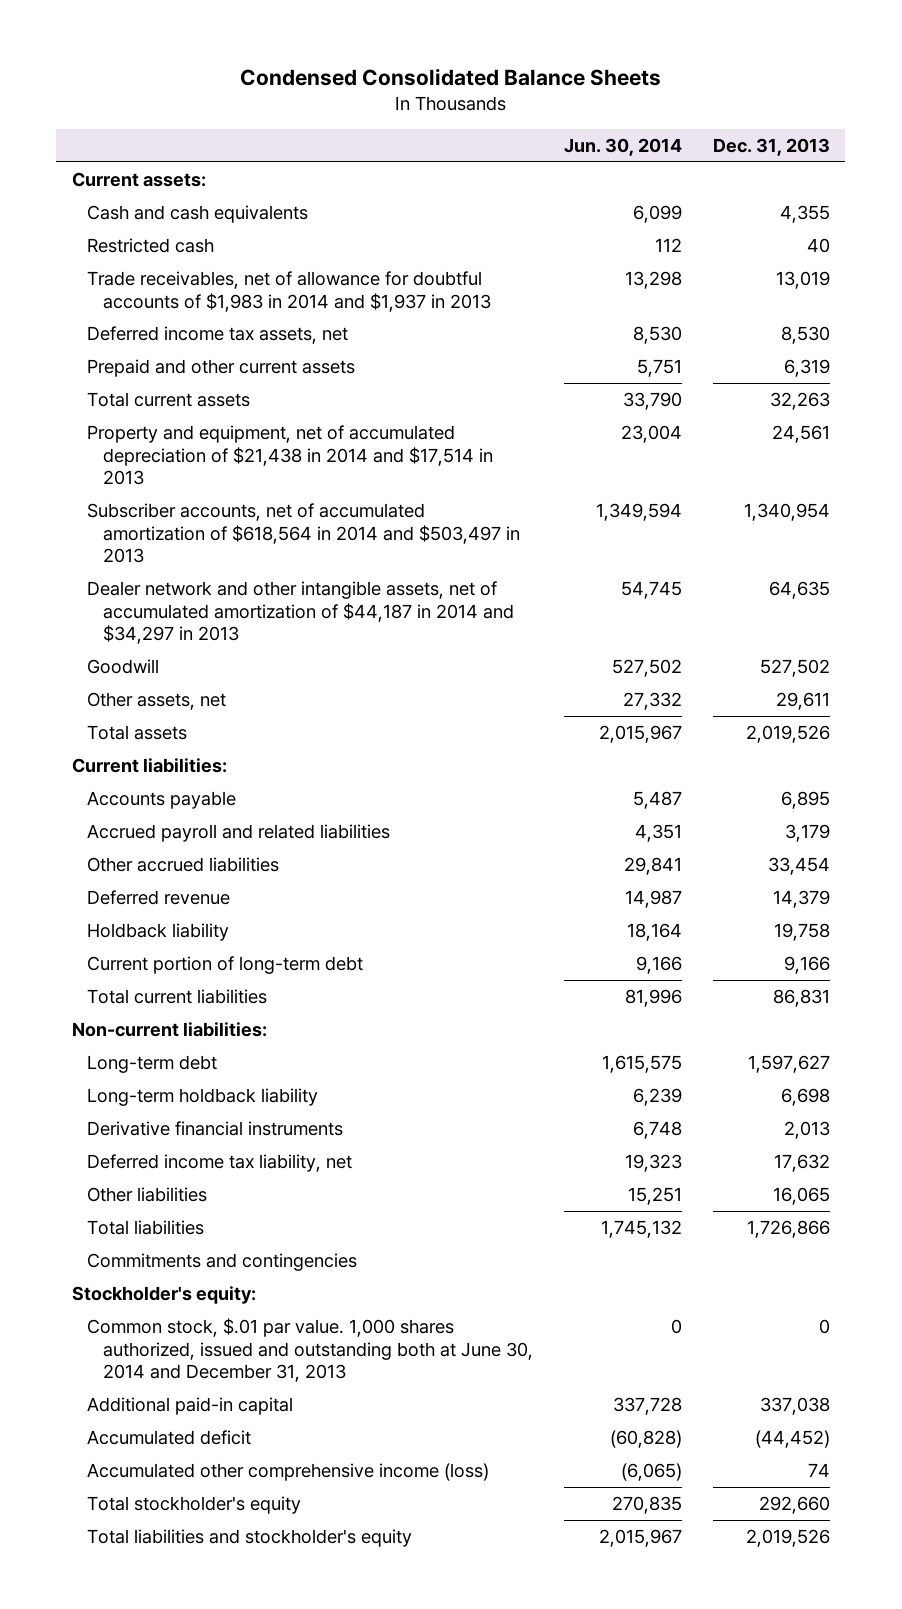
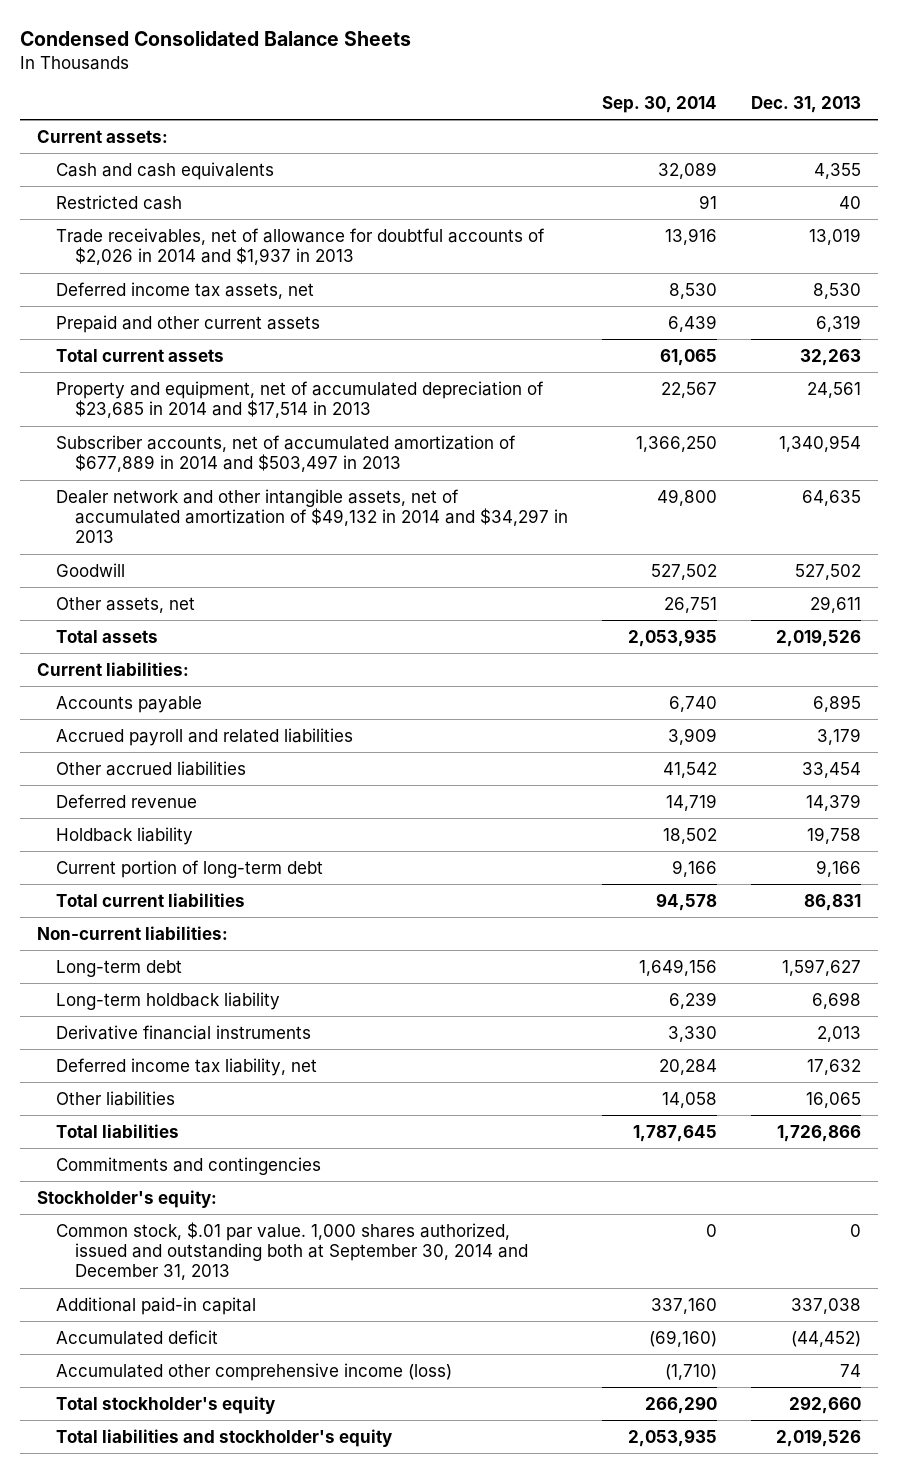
[563,138,682,157] Jun. 30, 2014 -> none
none -> [602,95,718,113] Sep. 30, 2014
[87,270,491,312] Trade receivables, net of allowance for doubtful accounts of $1,983 in 2014 and $1,937 in 2013 -> [56,227,546,266] Trade receivables, net of allowance for doubtful accounts of $2,026 in 2014 and $1,937 in 2013
[87,424,493,486] Property and equipment, net of accumulated depreciation of $21,438 in 2014 and $17,514 in 2013 -> [56,380,545,419] Property and equipment, net of accumulated depreciation of $23,685 in 2014 and $17,514 in 2013
[87,502,520,564] Subscriber accounts, net of accumulated amortization of $618,564 in 2014 and $503,497 in 2013 -> [56,434,517,473] Subscriber accounts, net of accumulated amortization of $677,889 in 2014 and $503,497 in 2013
[87,580,514,645] Dealer network and other intangible assets, net of accumulated amortization of $44,187 in 2014 and $34,297 in 2013 -> [56,488,569,544] Dealer network and other intangible assets, net of accumulated amortization of $49,132 in 2014 and $34,297 in 2013
[87,1317,533,1383] Common stock, $.01 par value. 1,000 shares authorized, issued and outstanding both at June 30, 2014 and December 31, 2013 -> [56,1221,529,1281] Common stock, $.01 par value. 1,000 shares authorized, issued and outstanding both at September 30, 2014 and December 31, 2013

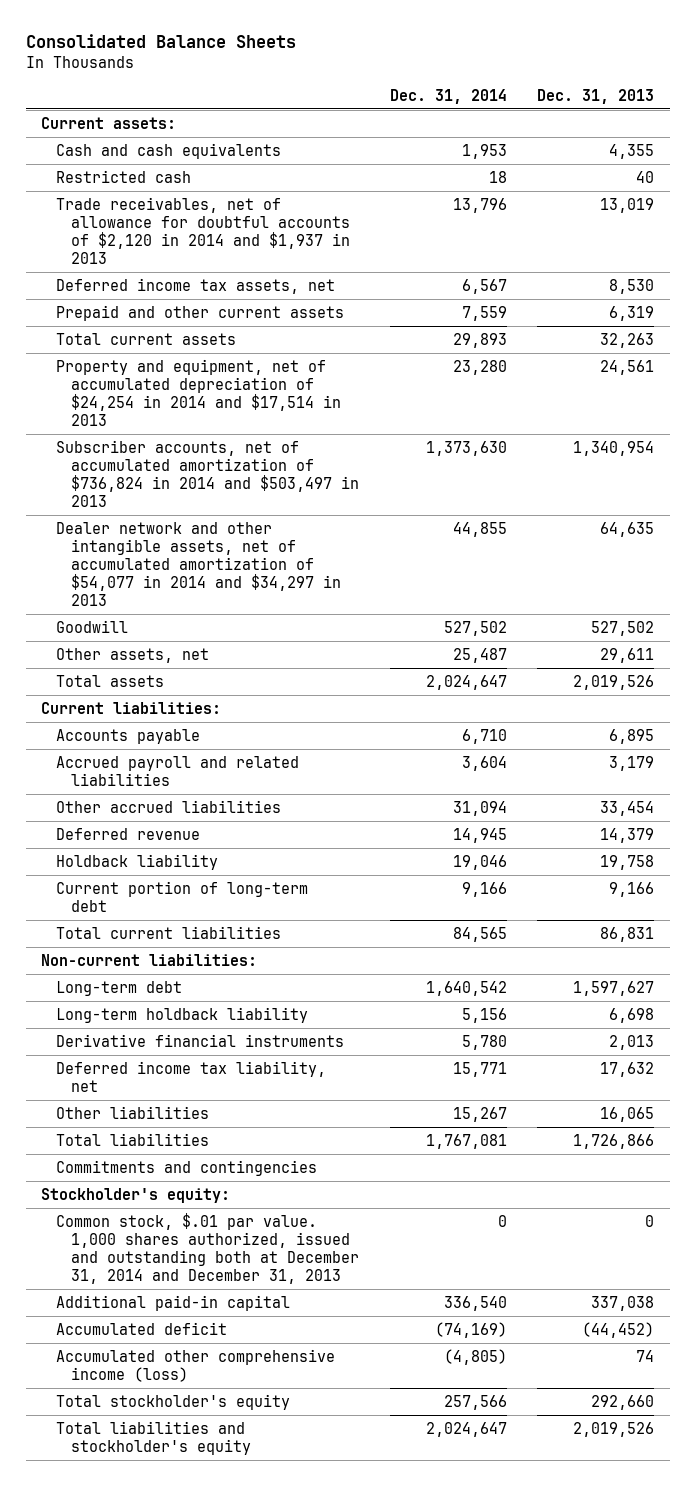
[20,31,412,47] Condensed Consolidated Balance Sheets -> [25,34,296,49] Consolidated Balance Sheets
[602,95,718,113] Sep. 30, 2014 -> none
none -> [389,88,507,104] Dec. 31, 2014
[56,227,546,266] Trade receivables, net of allowance for doubtful accounts of $2,026 in 2014 and $1,937 in 2013 -> [56,196,351,264] Trade receivables, net of allowance for doubtful accounts of $2,120 in 2014 and $1,937 in 2013
[56,380,545,419] Property and equipment, net of accumulated depreciation of $23,685 in 2014 and $17,514 in 2013 -> [56,358,342,426] Property and equipment, net of accumulated depreciation of $24,254 in 2014 and $17,514 in 2013
[56,434,517,473] Subscriber accounts, net of accumulated amortization of $677,889 in 2014 and $503,497 in 2013 -> [56,439,360,507] Subscriber accounts, net of accumulated amortization of $736,824 in 2014 and $503,497 in 2013
[56,488,569,544] Dealer network and other intangible assets, net of accumulated amortization of $49,132 in 2014 and $34,297 in 2013 -> [56,521,342,607] Dealer network and other intangible assets, net of accumulated amortization of $54,077 in 2014 and $34,297 in 2013
[56,1221,529,1281] Common stock, $.01 par value. 1,000 shares authorized, issued and outstanding both at September 30, 2014 and December 31, 2013 -> [56,1212,360,1284] Common stock, $.01 par value. 1,000 shares authorized, issued and outstanding both at December 31, 2014 and December 31, 2013

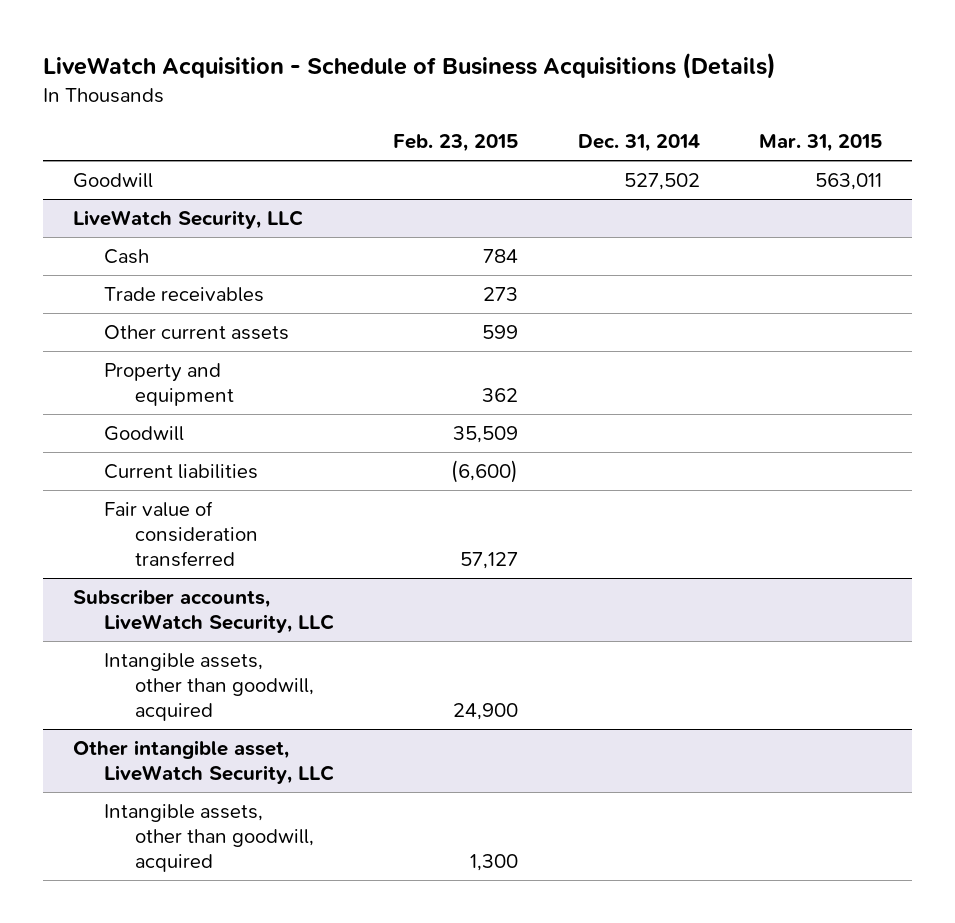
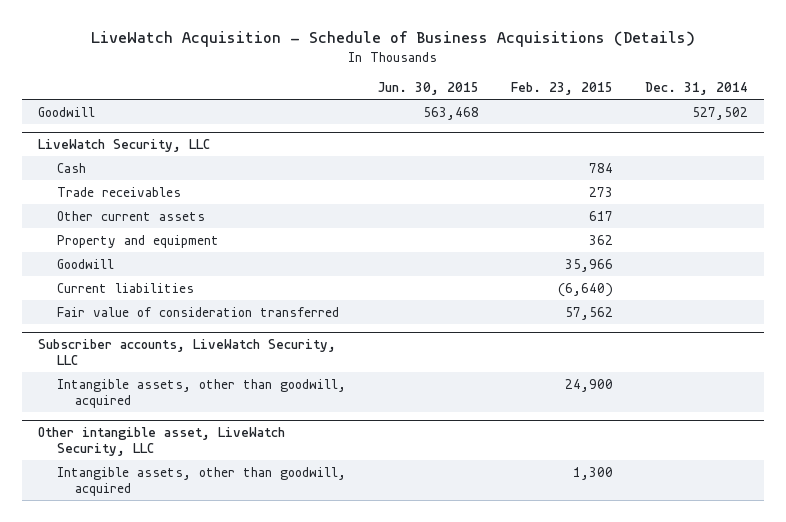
[759,134,883,153] Mar. 31, 2015 -> none
none -> [377,82,479,96] Jun. 30, 2015
[482,324,519,339] 599 -> [588,210,613,221] 617
[453,425,519,443] 35,509 -> [564,258,613,272] 35,966
[451,459,519,483] (6,600) -> [557,282,613,297] (6,640)
[460,552,519,570] 57,127 -> [564,306,613,320] 57,562

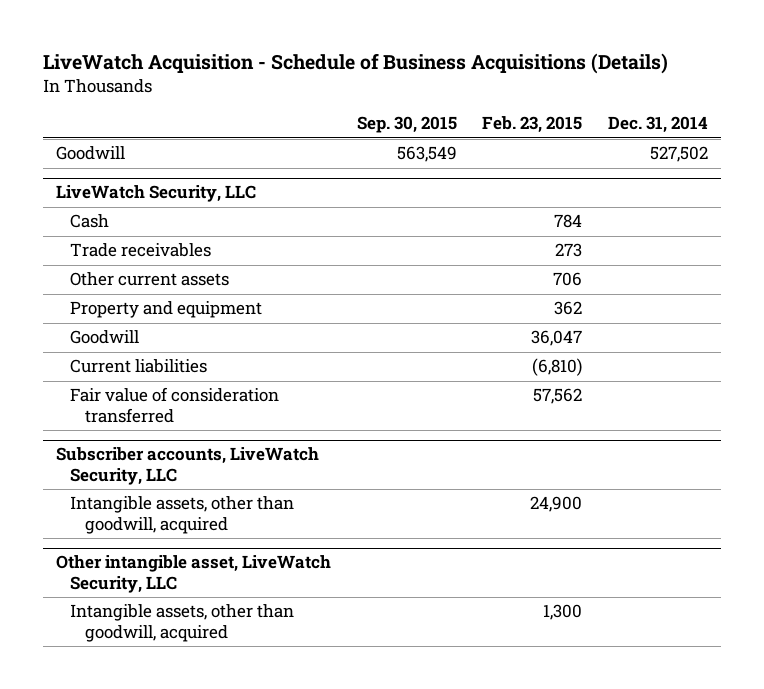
[377,82,479,96] Jun. 30, 2015 -> none
none -> [356,116,457,134] Sep. 30, 2015
[588,210,613,221] 617 -> [553,272,583,287] 706
[564,258,613,272] 35,966 -> [531,330,583,347] 36,047
[557,282,613,297] (6,640) -> [532,358,583,377] (6,810)

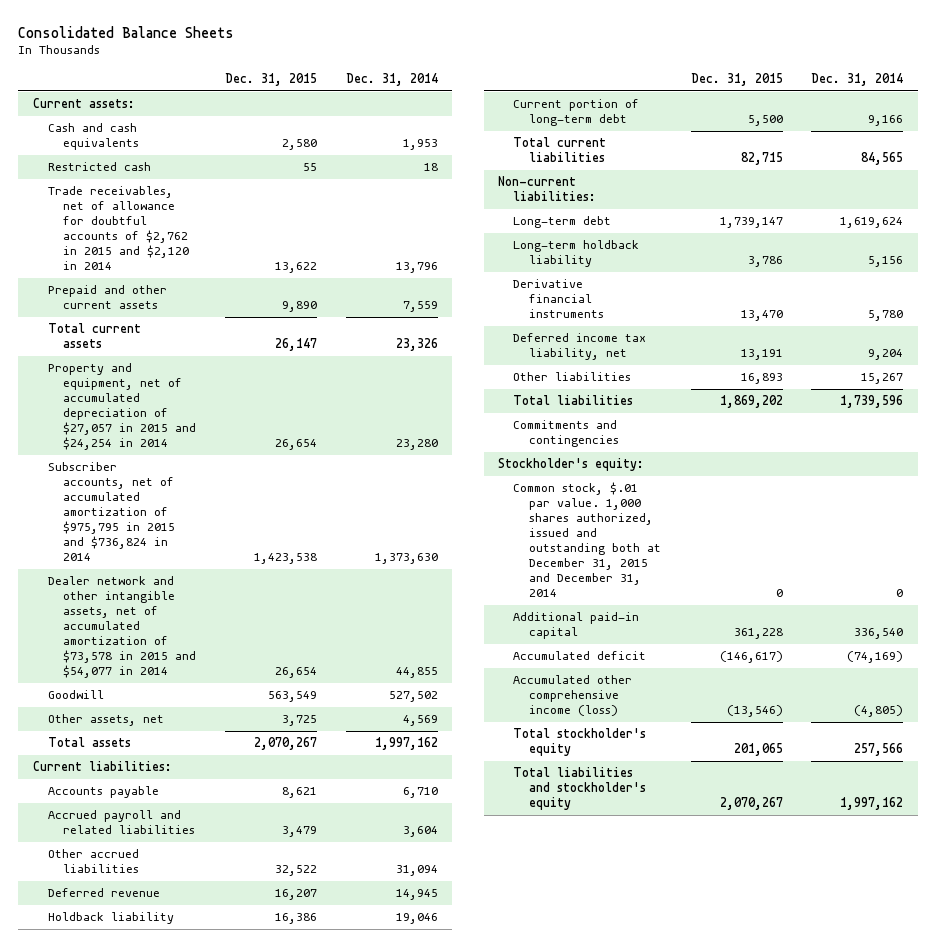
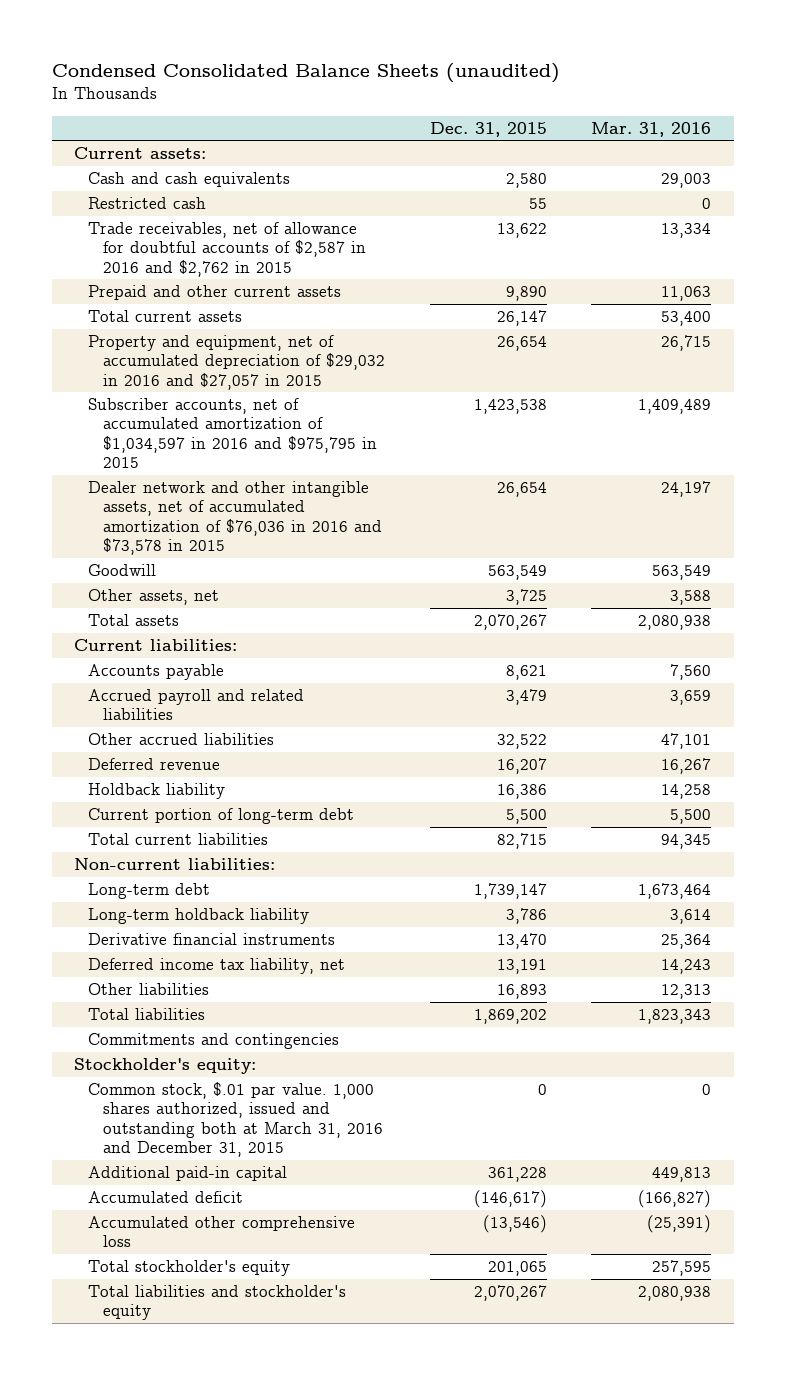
[18,25,235,38] Consolidated Balance Sheets -> [51,63,560,84] Condensed Consolidated Balance Sheets (unaudited)
[346,73,439,87] Dec. 31, 2014 -> none
none -> [591,121,712,137] Mar. 31, 2016
[48,186,190,271] Trade receivables, net of allowance for doubtful accounts of $2,762 in 2015 and $2,120 in 2014 -> [88,221,366,277] Trade receivables, net of allowance for doubtful accounts of $2,587 in 2016 and $2,762 in 2015
[48,363,197,451] Property and equipment, net of accumulated depreciation of $27,057 in 2015 and $24,254 in 2014 -> [88,334,385,390] Property and equipment, net of accumulated depreciation of $29,032 in 2016 and $27,057 in 2015
[48,462,176,562] Subscriber accounts, net of accumulated amortization of $975,795 in 2015 and $736,824 in 2014 -> [88,397,377,468] Subscriber accounts, net of accumulated amortization of $1,034,597 in 2016 and $975,795 in 2015
[48,576,197,679] Dealer network and other intangible assets, net of accumulated amortization of $73,578 in 2015 and $54,077 in 2014 -> [88,480,382,555] Dealer network and other intangible assets, net of accumulated amortization of $76,036 in 2016 and $73,578 in 2015
[513,482,661,598] Common stock, $.01 par value. 1,000 shares authorized, issued and outstanding both at December 31, 2015 and December 31, 2014 -> [88,1081,383,1157] Common stock, $.01 par value. 1,000 shares authorized, issued and outstanding both at March 31, 2016 and December 31, 2015
[513,675,633,717] Accumulated other comprehensive income (loss) -> [88,1215,356,1248] Accumulated other comprehensive loss

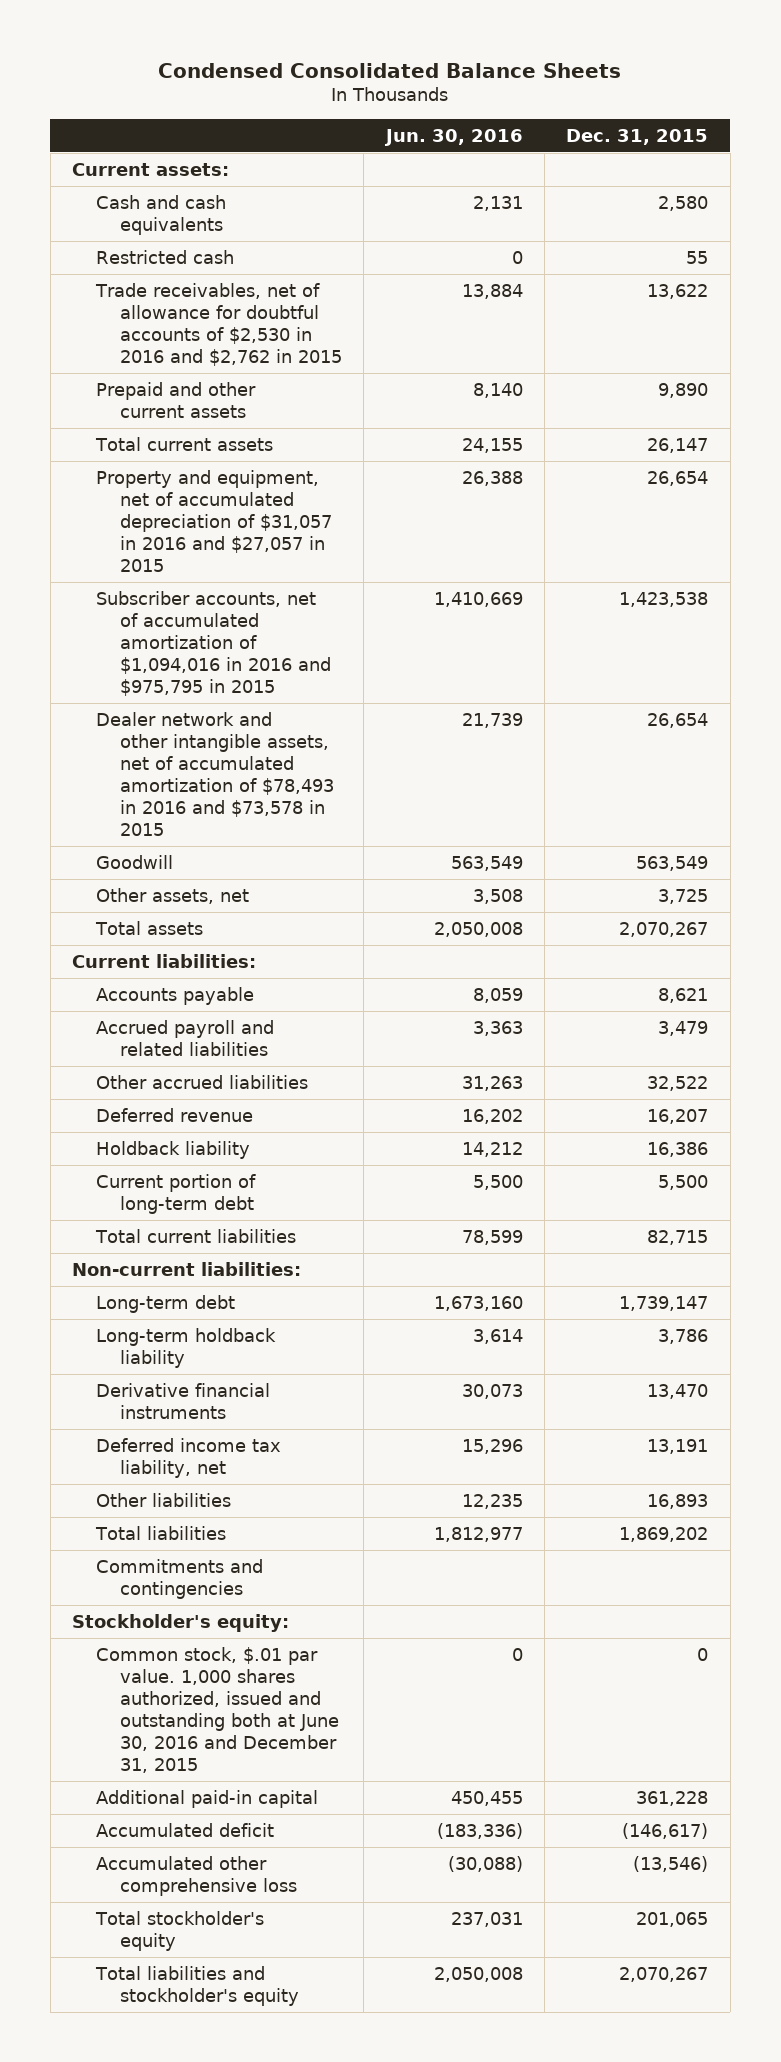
[51,63,560,84] Condensed Consolidated Balance Sheets (unaudited) -> [158,62,622,78] Condensed Consolidated Balance Sheets
[591,121,712,137] Mar. 31, 2016 -> none
none -> [383,128,523,146] Jun. 30, 2016
[88,221,366,277] Trade receivables, net of allowance for doubtful accounts of $2,587 in 2016 and $2,762 in 2015 -> [95,282,342,366] Trade receivables, net of allowance for doubtful accounts of $2,530 in 2016 and $2,762 in 2015
[88,334,385,390] Property and equipment, net of accumulated depreciation of $29,032 in 2016 and $27,057 in 2015 -> [96,469,332,573] Property and equipment, net of accumulated depreciation of $31,057 in 2016 and $27,057 in 2015
[88,397,377,468] Subscriber accounts, net of accumulated amortization of $1,034,597 in 2016 and $975,795 in 2015 -> [96,590,331,697] Subscriber accounts, net of accumulated amortization of $1,094,016 in 2016 and $975,795 in 2015
[88,480,382,555] Dealer network and other intangible assets, net of accumulated amortization of $76,036 in 2016 and $73,578 in 2015 -> [96,711,334,837] Dealer network and other intangible assets, net of accumulated amortization of $78,493 in 2016 and $73,578 in 2015
[88,1081,383,1157] Common stock, $.01 par value. 1,000 shares authorized, issued and outstanding both at March 31, 2016 and December 31, 2015 -> [96,1646,339,1774] Common stock, $.01 par value. 1,000 shares authorized, issued and outstanding both at June 30, 2016 and December 31, 2015

